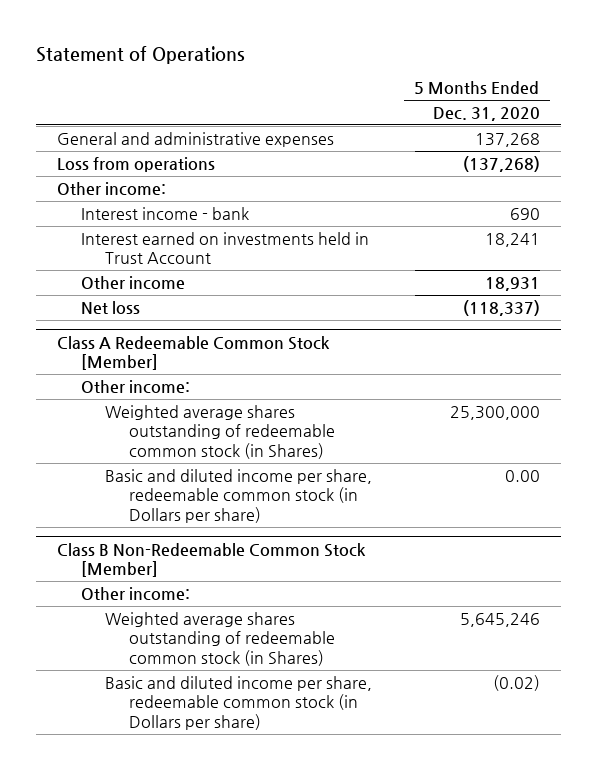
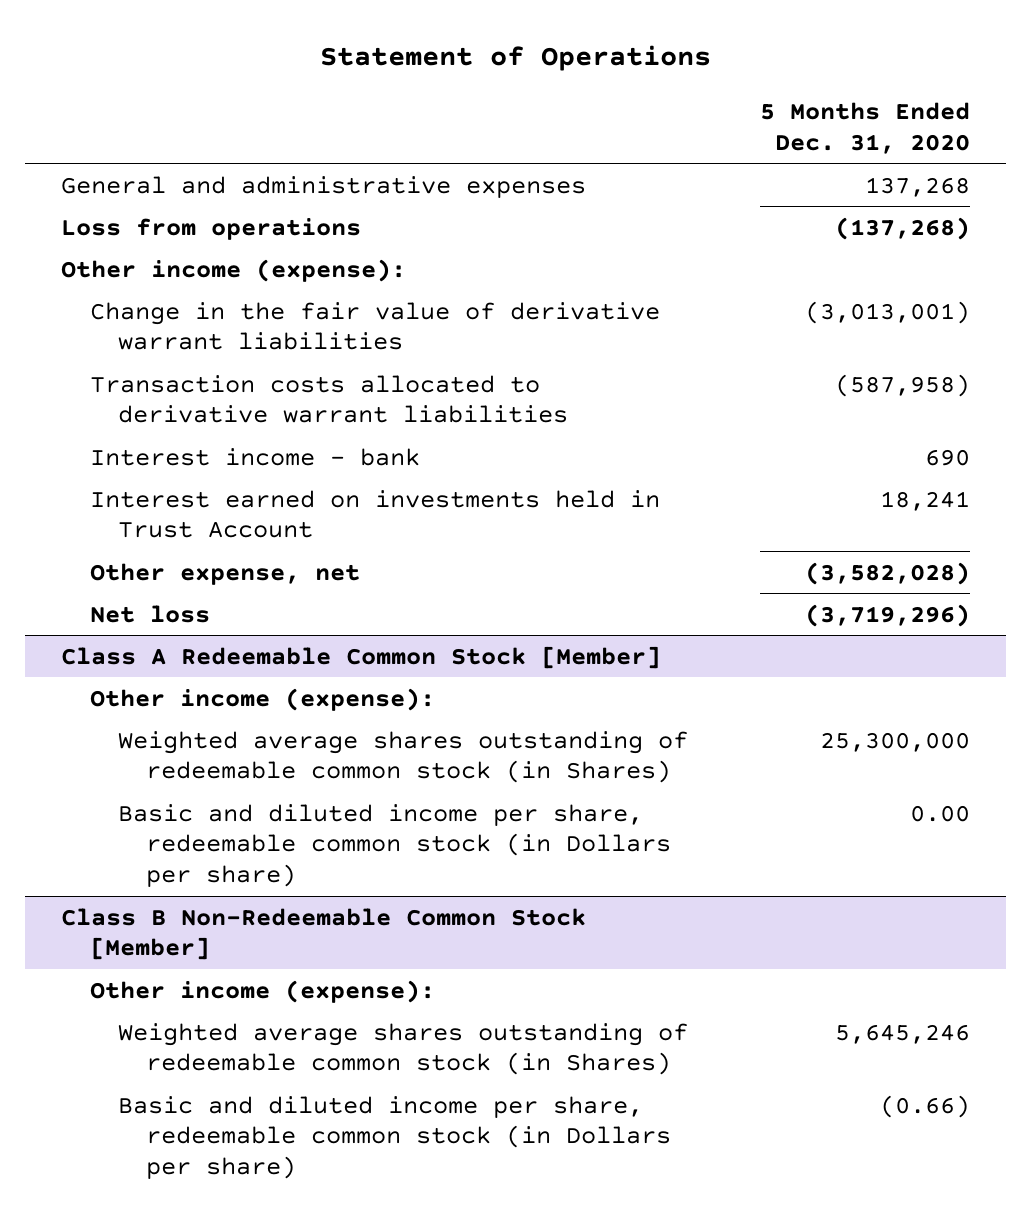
[57,181,167,196] Other income: -> [61,258,407,282] Other income (expense):
none -> [89,301,660,351] Change in the fair value of derivative warrant liabilities
none -> [89,374,568,424] Transaction costs allocated to derivative warrant liabilities
[81,275,186,290] Other income -> none
none -> [89,562,360,585] Other expense, net
[462,299,540,316] (118,337) -> [804,603,970,627] (3,719,296)
[81,379,191,394] Other income: -> [89,687,435,711] Other income (expense):
[81,586,191,601] Other income: -> [89,979,435,1003] Other income (expense):
[492,674,540,691] (0.02) -> [879,1094,970,1118] (0.66)

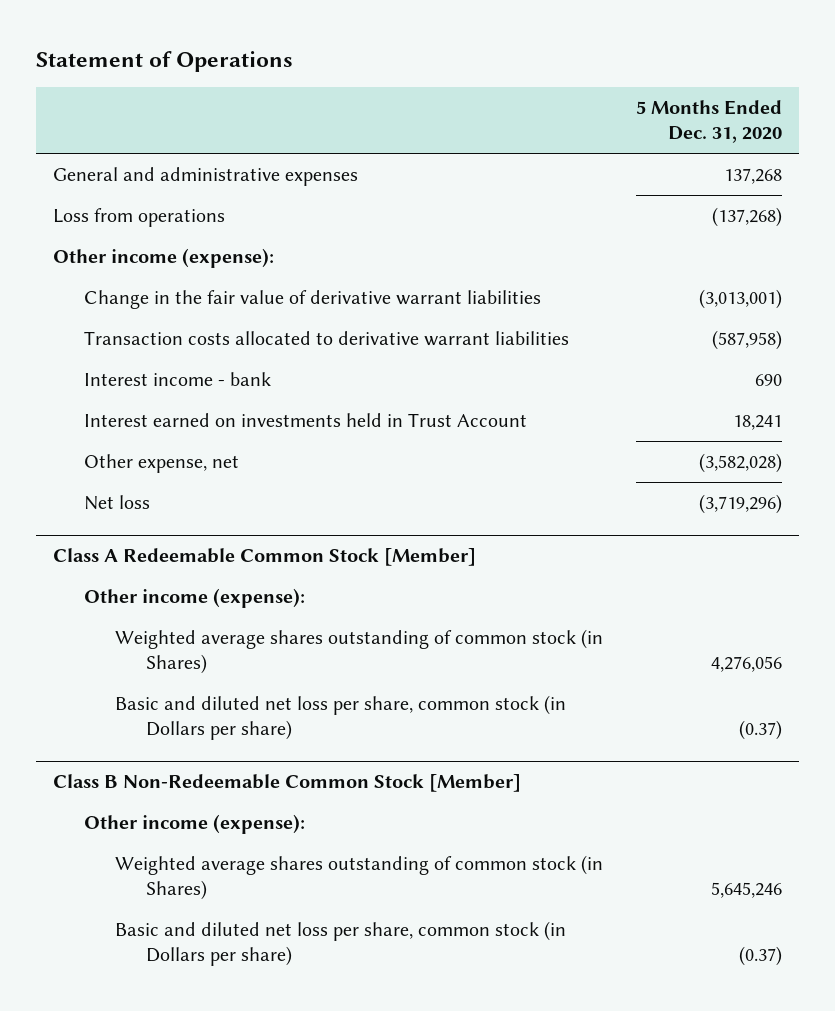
[117,730,688,784] Weighted average shares outstanding of redeemable common stock (in Shares) -> [114,629,603,674] Weighted average shares outstanding of common stock (in Shares)
[819,731,970,752] 25,300,000 -> [711,655,783,672] 4,276,056
[117,803,671,888] Basic and diluted income per share, redeemable common stock (in Dollars per share) -> [114,695,566,740] Basic and diluted net loss per share, common stock (in Dollars per share)
[909,804,970,822] 0.00 -> [739,719,783,740] (0.37)
[117,1022,688,1076] Weighted average shares outstanding of redeemable common stock (in Shares) -> [114,855,603,900] Weighted average shares outstanding of common stock (in Shares)
[117,1095,671,1180] Basic and diluted income per share, redeemable common stock (in Dollars per share) -> [114,921,566,966] Basic and diluted net loss per share, common stock (in Dollars per share)
[879,1094,970,1118] (0.66) -> [739,945,783,966] (0.37)

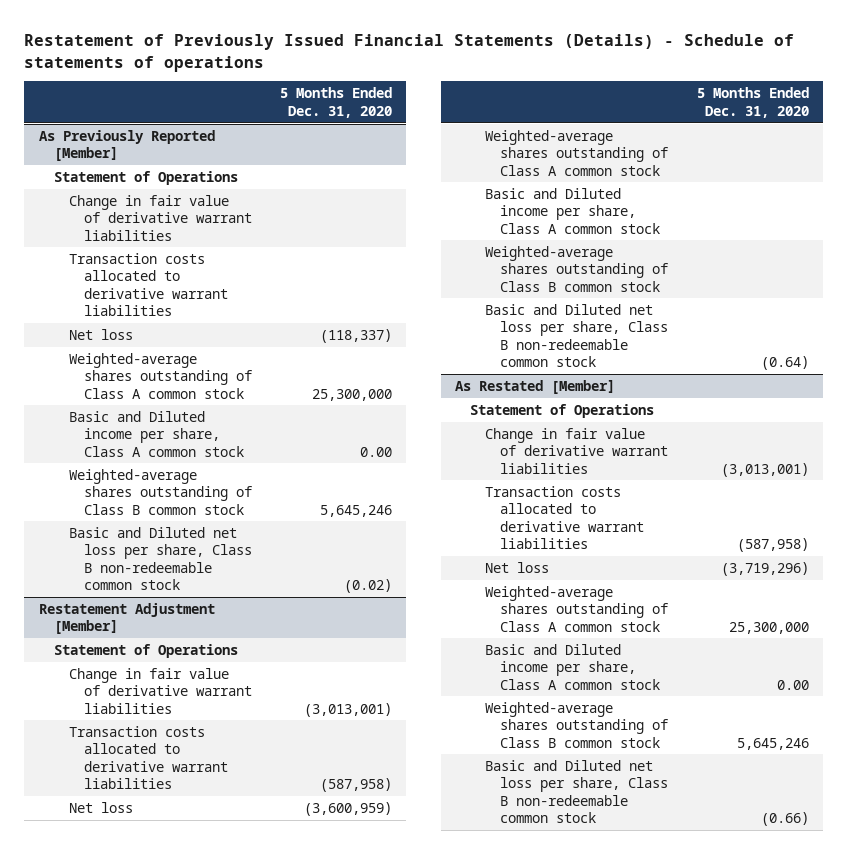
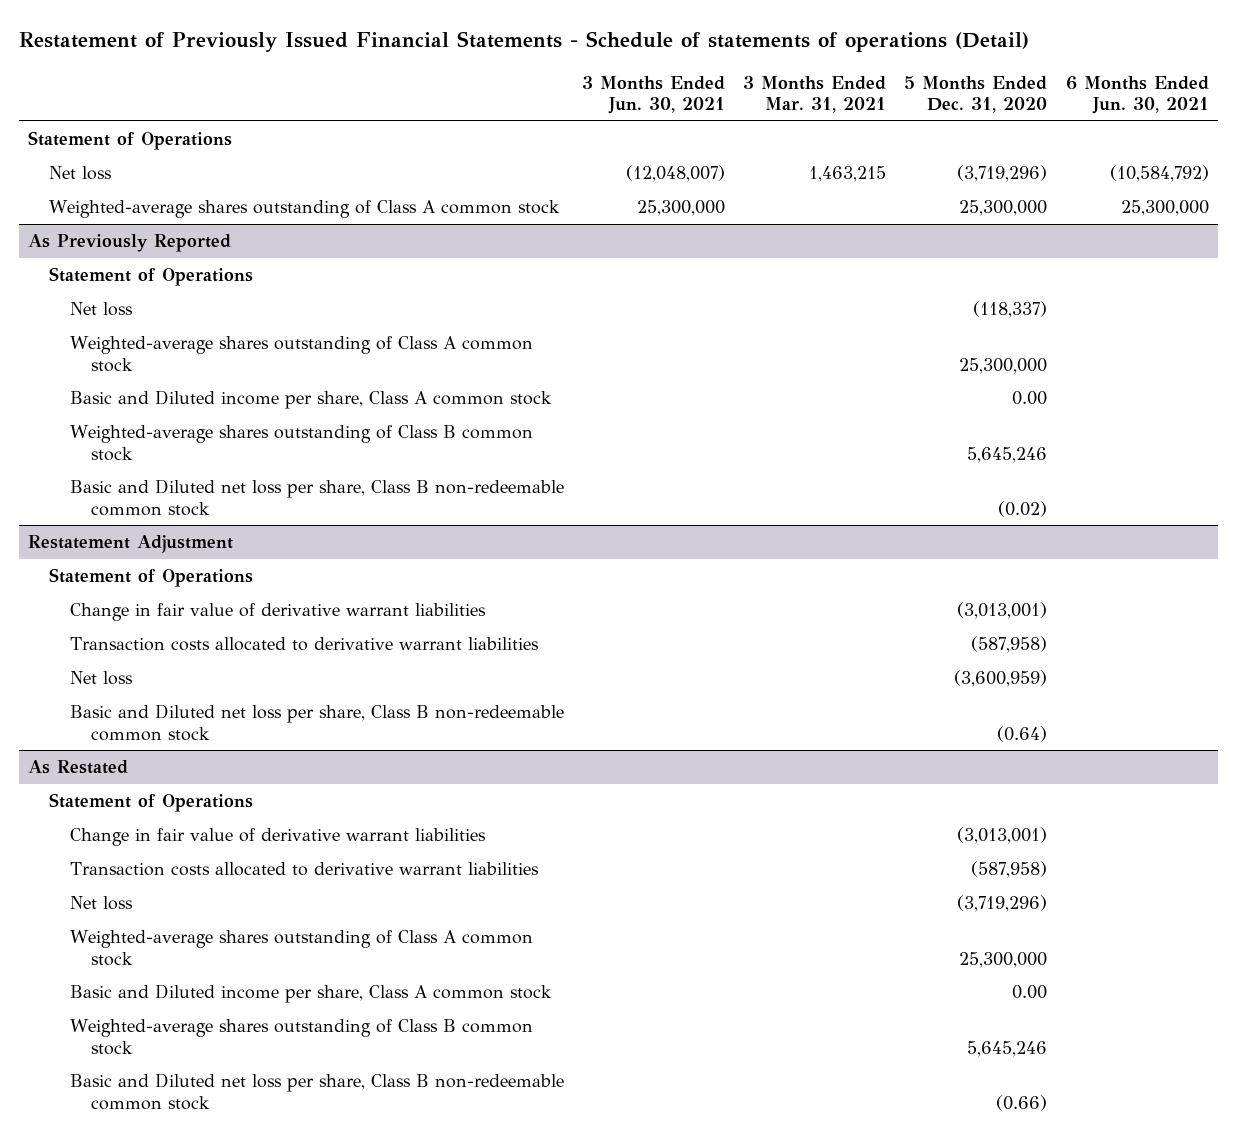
[24,33,795,72] Restatement of Previously Issued Financial Statements (Details) - Schedule of statements of operations -> [18,31,1029,53] Restatement of Previously Issued Financial Statements - Schedule of statements of operations (Detail)
none -> [581,75,725,114] 3 Months Ended Jun. 30, 2021
none -> [743,75,887,113] 3 Months Ended Mar. 31, 2021
none -> [1065,75,1209,114] 6 Months Ended Jun. 30, 2021
[38,129,215,162] As Previously Reported [Member] -> none
[68,194,252,241] Change in fair value of derivative warrant liabilities -> none
[68,252,228,317] Transaction costs allocated to derivative warrant liabilities -> none
none -> [48,166,112,181] Net loss
none -> [48,200,560,219] Weighted-average shares outstanding of Class A common stock
none -> [28,234,232,253] As Previously Reported
none -> [48,267,253,287] Statement of Operations
[38,602,215,635] Restatement Adjustment [Member] -> [28,535,234,554] Restatement Adjustment
[485,129,669,176] Weighted-average shares outstanding of Class A common stock -> none
[485,187,661,234] Basic and Diluted income per share, Class A common stock -> none
[485,245,669,292] Weighted-average shares outstanding of Class B common stock -> none
[455,379,616,394] As Restated [Member] -> [28,760,129,775] As Restated

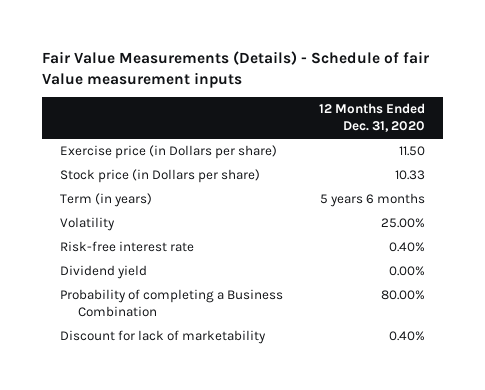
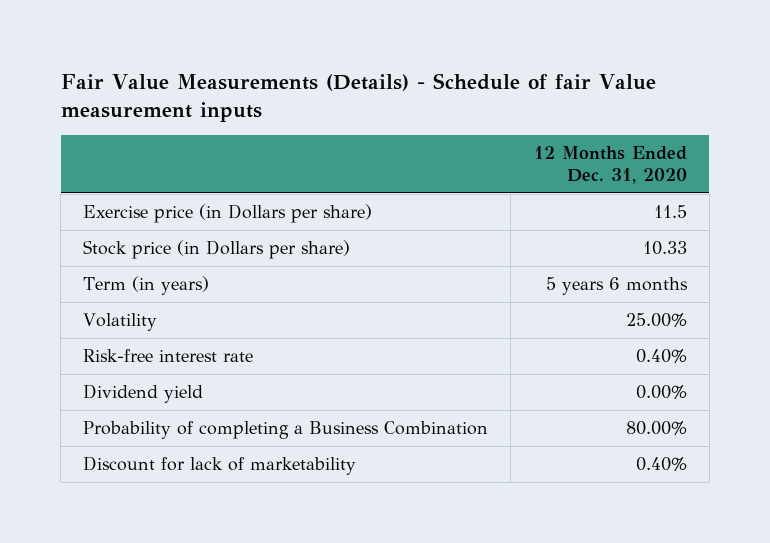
[399,146,426,157] 11.50 -> [653,205,687,219] 11.5

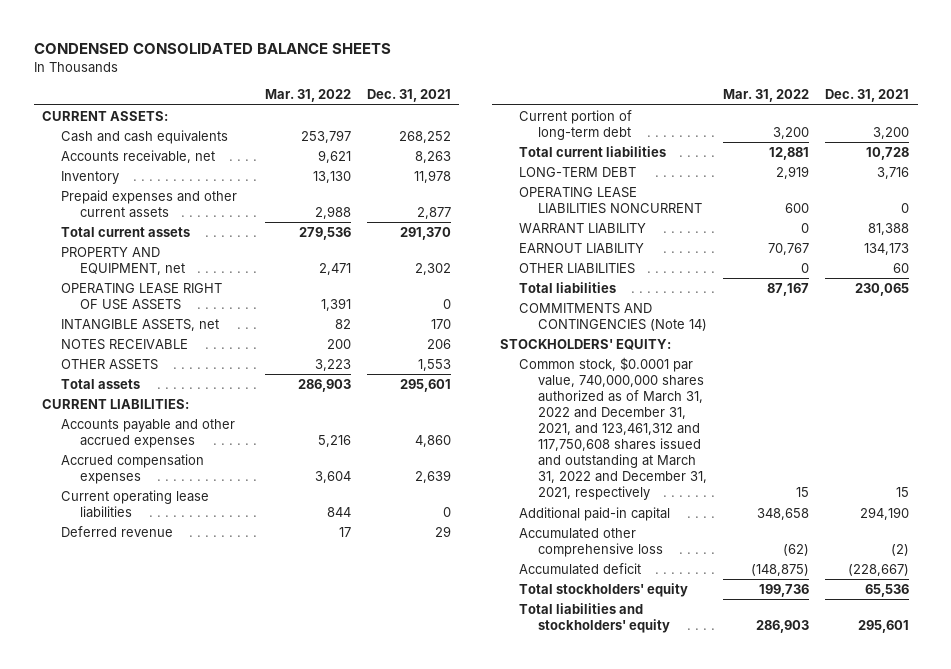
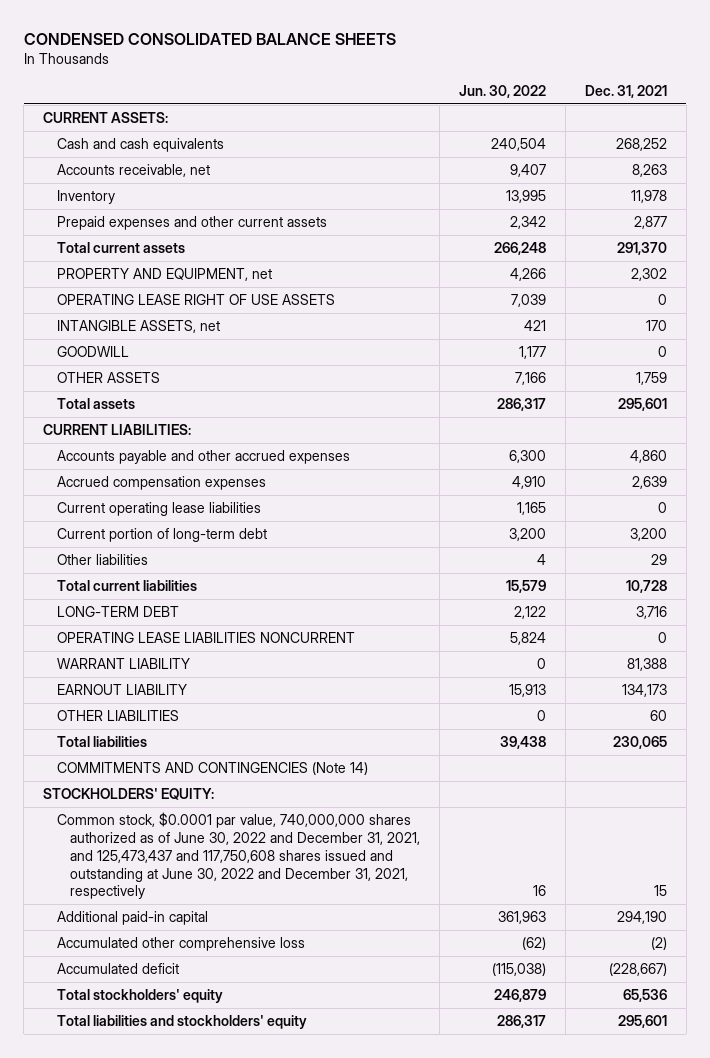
[265,89,352,103] Mar. 31, 2022 -> none
none -> [458,85,546,99] Jun. 30, 2022
[60,338,188,350] NOTES RECEIVABLE -> none
none -> [56,345,129,357] GOODWILL
[418,358,452,371] 1,553 -> [635,371,667,385] 1,759
[60,525,173,537] Deferred revenue -> none
none -> [56,553,148,565] Other liabilities
[519,356,708,501] Common stock, $0.0001 par value, 740,000,000 shares authorized as of March 31, 2022 and December 31, 2021, and 123,461,312 and 117,750,608 shares issued and outstanding at March 31, 2022 and December 31, 2021, respectively -> [56,811,420,900] Common stock, $0.0001 par value, 740,000,000 shares authorized as of June 30, 2022 and December 31, 2021, and 125,473,437 and 117,750,608 shares issued and outstanding at June 30, 2022 and December 31, 2021, respectively

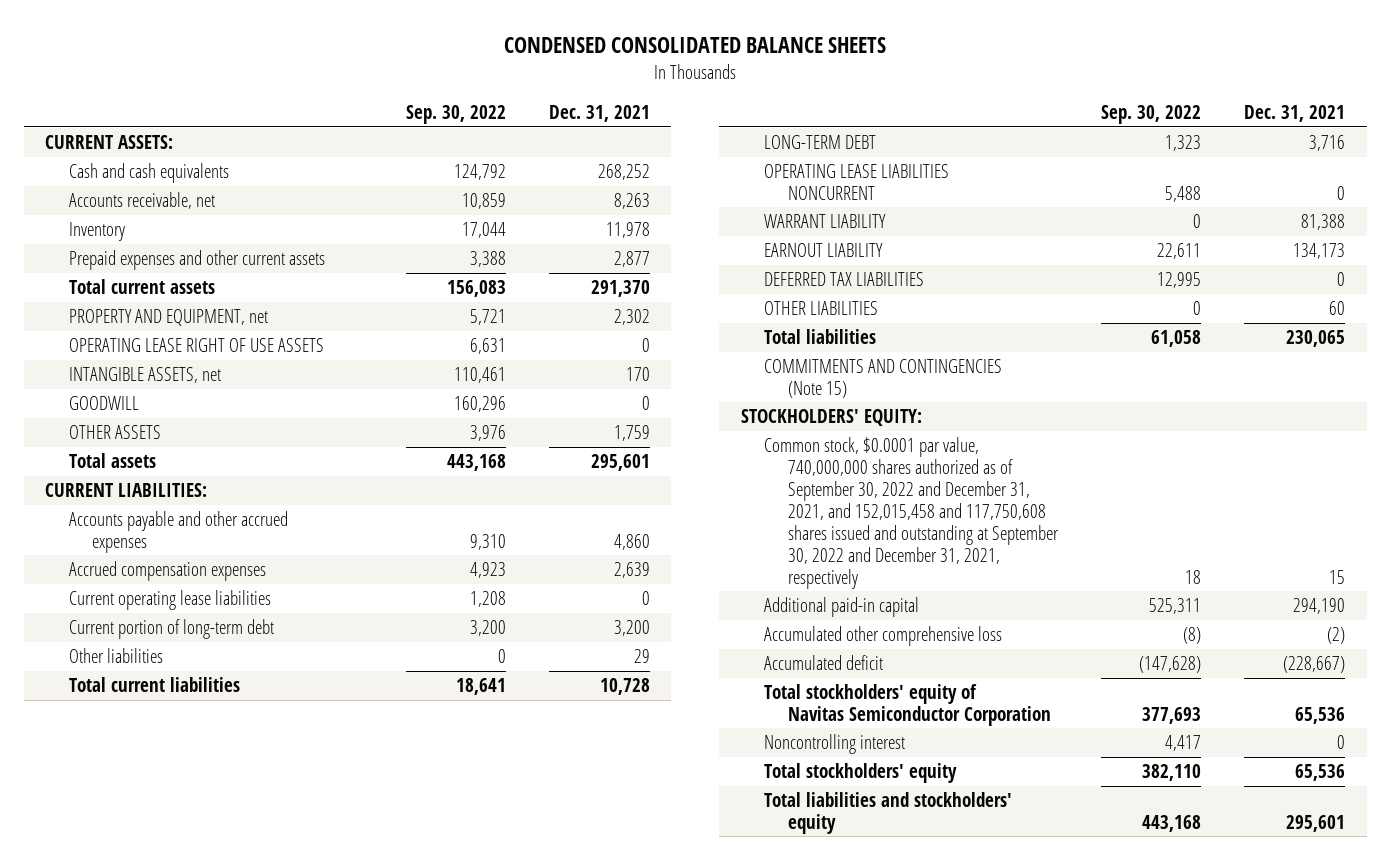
[458,85,546,99] Jun. 30, 2022 -> none
none -> [405,105,506,125] Sep. 30, 2022
none -> [764,272,925,287] DEFERRED TAX LIABILITIES
[56,761,368,775] COMMITMENTS AND CONTINGENCIES (Note 14) -> [764,359,1003,398] COMMITMENTS AND CONTINGENCIES (Note 15)
[56,811,420,900] Common stock, $0.0001 par value, 740,000,000 shares authorized as of June 30, 2022 and December 31, 2021, and 125,473,437 and 117,750,608 shares issued and outstanding at June 30, 2022 and December 31, 2021, respectively -> [764,437,1059,589] Common stock, $0.0001 par value, 740,000,000 shares authorized as of September 30, 2022 and December 31, 2021, and 152,015,458 and 117,750,608 shares issued and outstanding at September 30, 2022 and December 31, 2021, respectively
none -> [764,684,1051,726] Total stockholders' equity of Navitas Semiconductor Corporation
none -> [764,734,906,755] Noncontrolling interest

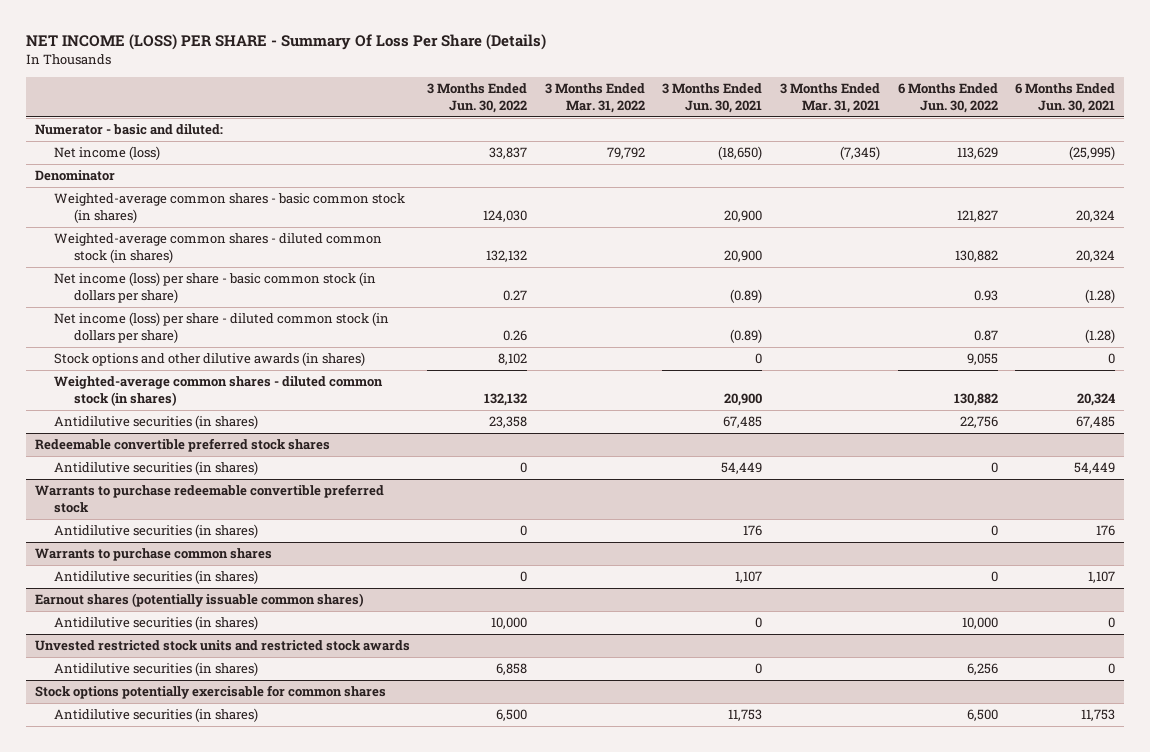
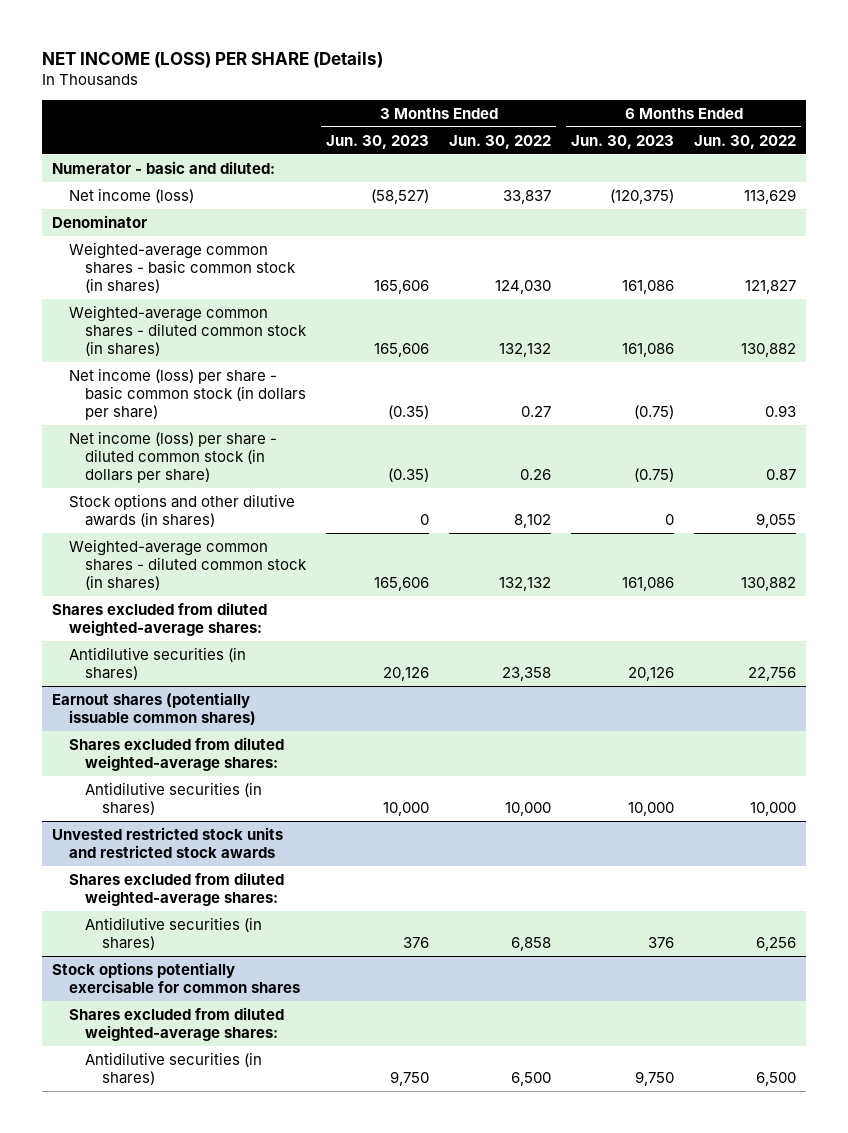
[25,34,546,51] NET INCOME (LOSS) PER SHARE - Summary Of Loss Per Share (Details) -> [41,50,383,68] NET INCOME (LOSS) PER SHARE (Details)
[544,82,645,113] 3 Months Ended Mar. 31, 2022 -> none
[662,82,763,113] 3 Months Ended Jun. 30, 2021 -> none
[779,82,880,113] 3 Months Ended Mar. 31, 2021 -> none
[1015,82,1116,113] 6 Months Ended Jun. 30, 2021 -> none
none -> [326,134,430,149] Jun. 30, 2023
none -> [571,134,675,149] Jun. 30, 2023
none -> [51,601,267,637] Shares excluded from diluted weighted-average shares:
[34,438,330,453] Redeemable convertible preferred stock shares -> none
[54,461,259,476] Antidilutive securities (in shares) -> none
[34,484,384,514] Warrants to purchase redeemable convertible preferred stock -> none
[54,524,259,539] Antidilutive securities (in shares) -> none
[34,548,272,562] Warrants to purchase common shares -> none
[54,570,259,585] Antidilutive securities (in shares) -> none
none -> [68,736,284,772] Shares excluded from diluted weighted-average shares:
none -> [68,871,284,907] Shares excluded from diluted weighted-average shares:
none -> [68,1006,284,1042] Shares excluded from diluted weighted-average shares:

